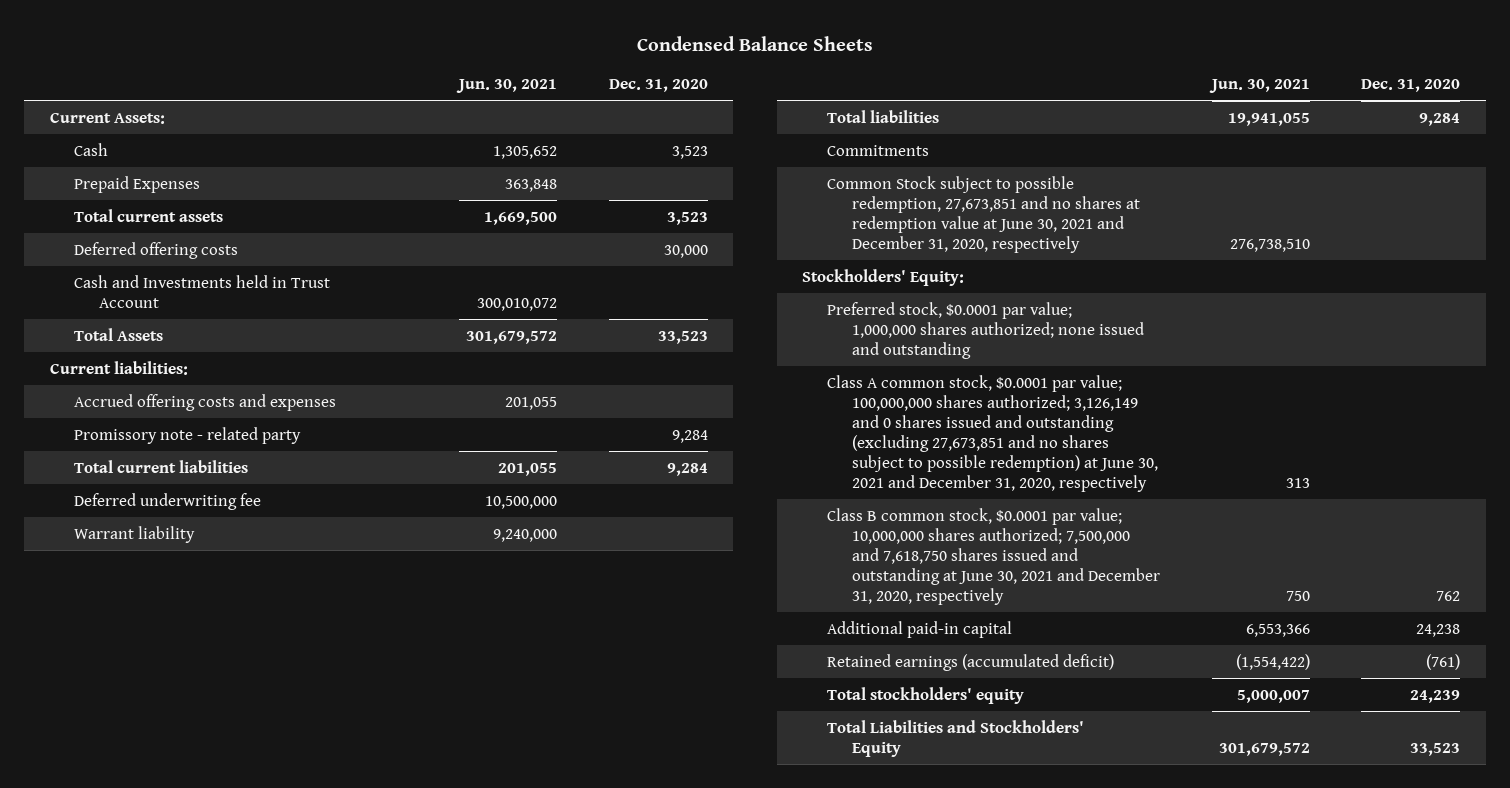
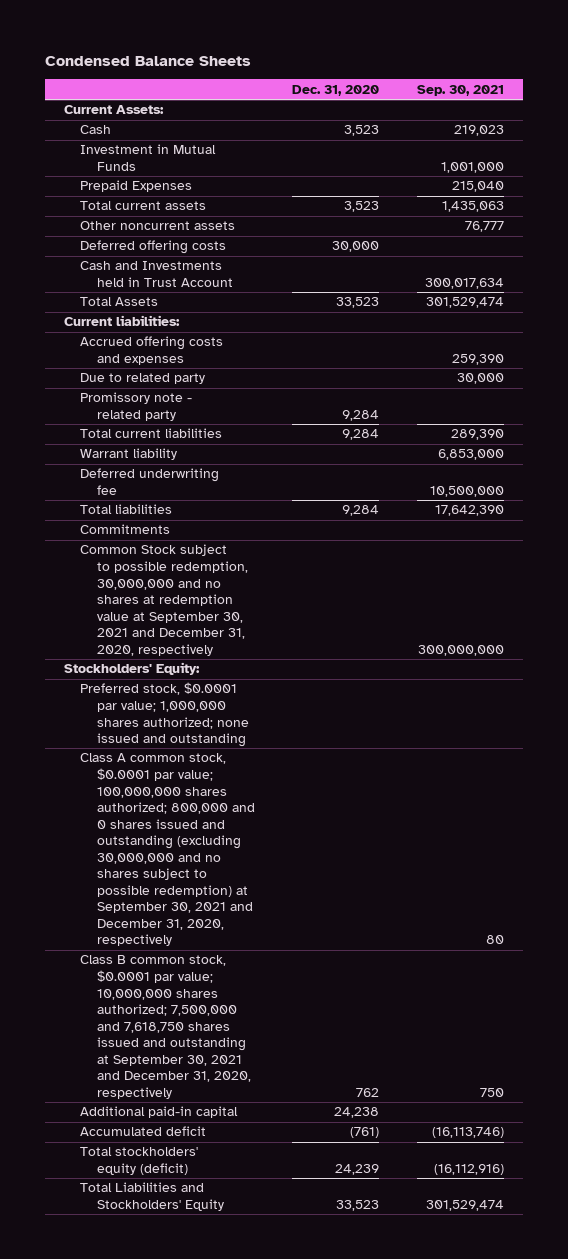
[455,79,557,94] Jun. 30, 2021 -> none
none -> [416,84,504,96] Sep. 30, 2021
none -> [80,144,217,172] Investment in Mutual Funds
none -> [80,221,236,231] Other noncurrent assets
none -> [80,373,206,385] Due to related party
[74,492,262,510] Deferred underwriting fee -> [80,468,220,496] Deferred underwriting fee
[827,175,1141,253] Common Stock subject to possible redemption, 27,673,851 and no shares at redemption value at June 30, 2021 and December 31, 2020, respectively -> [80,544,248,656] Common Stock subject to possible redemption, 30,000,000 and no shares at redemption value at September 30, 2021 and December 31, 2020, respectively
[827,374,1159,492] Class A common stock, $0.0001 par value; 100,000,000 shares authorized; 3,126,149 and 0 shares issued and outstanding (excluding 27,673,851 and no shares subject to possible redemption) at June 30, 2021 and December 31, 2020, respectively -> [80,753,255,947] Class A common stock, $0.0001 par value; 100,000,000 shares authorized; 800,000 and 0 shares issued and outstanding (excluding 30,000,000 and no shares subject to possible redemption) at September 30, 2021 and December 31, 2020, respectively
[827,507,1161,605] Class B common stock, $0.0001 par value; 10,000,000 shares authorized; 7,500,000 and 7,618,750 shares issued and outstanding at June 30, 2021 and December 31, 2020, respectively -> [80,955,251,1099] Class B common stock, $0.0001 par value; 10,000,000 shares authorized; 7,500,000 and 7,618,750 shares issued and outstanding at September 30, 2021 and December 31, 2020, respectively
[827,653,1115,671] Retained earnings (accumulated deficit) -> [80,1126,207,1137] Accumulated deficit
[827,686,1025,704] Total stockholders' equity -> [80,1147,199,1176] Total stockholders' equity (deficit)

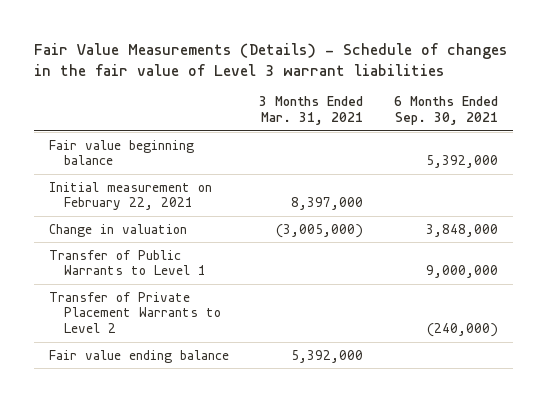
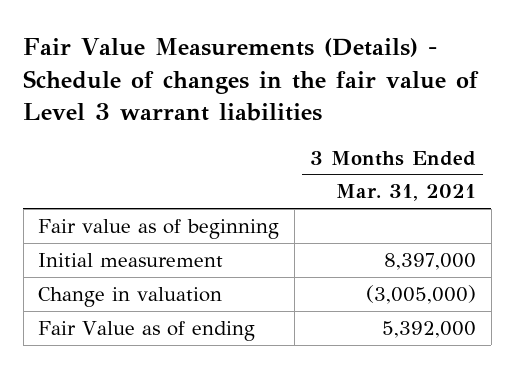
[393,96,498,126] 6 Months Ended Sep. 30, 2021 -> none
[49,139,195,166] Fair value beginning balance -> [38,219,280,240] Fair value as of beginning
[49,181,213,211] Initial measurement on February 22, 2021 -> [38,253,224,268] Initial measurement
[49,249,206,276] Transfer of Public Warrants to Level 1 -> none
[49,291,221,334] Transfer of Private Placement Warrants to Level 2 -> none
[49,349,230,363] Fair value ending balance -> [38,321,256,342] Fair Value as of ending

